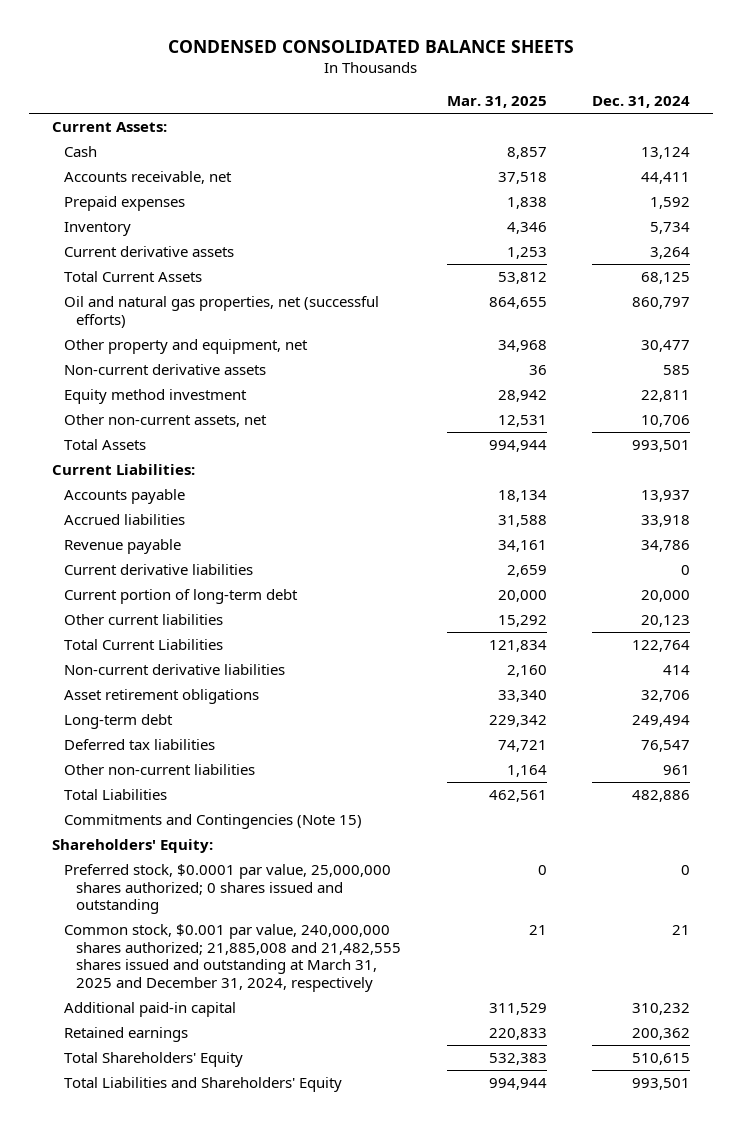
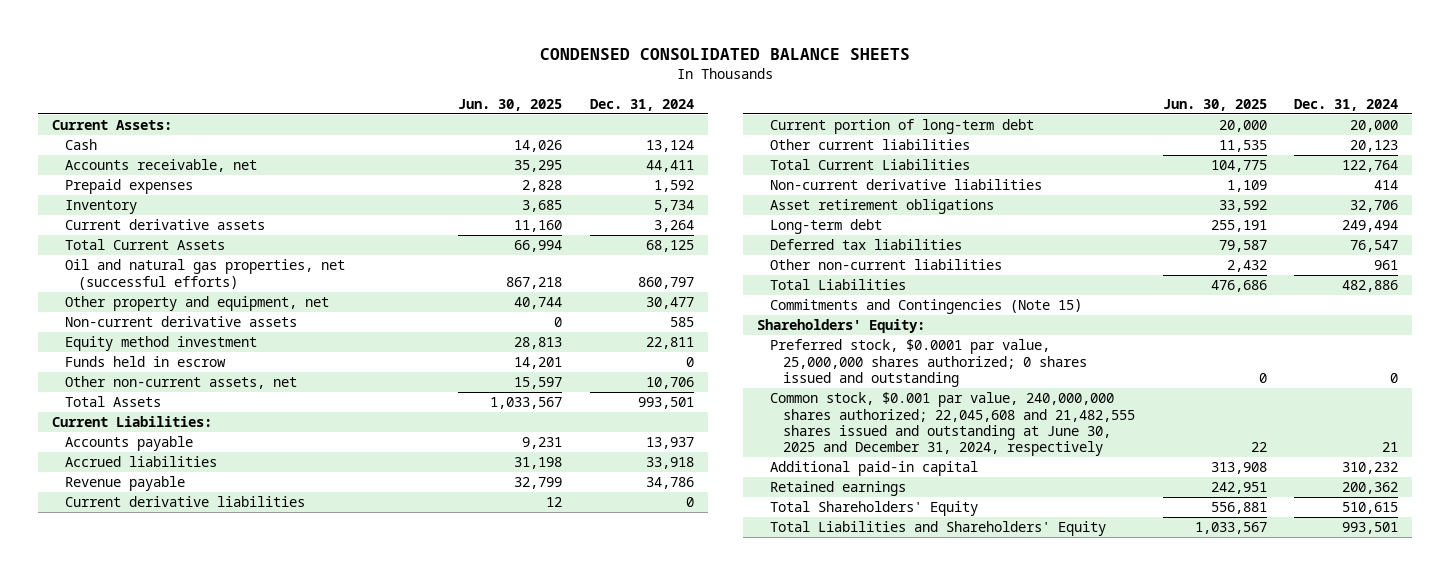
[446,96,547,109] Mar. 31, 2025 -> none
none -> [458,98,563,111] Jun. 30, 2025
none -> [65,356,227,368] Funds held in escrow
[64,923,402,993] Common stock, $0.001 par value, 240,000,000 shares authorized; 21,885,008 and 21,482,555 shares issued and outstanding at March 31, 2025 and December 31, 2024, respectively -> [769,392,1135,456] Common stock, $0.001 par value, 240,000,000 shares authorized; 22,045,608 and 21,482,555 shares issued and outstanding at June 30, 2025 and December 31, 2024, respectively

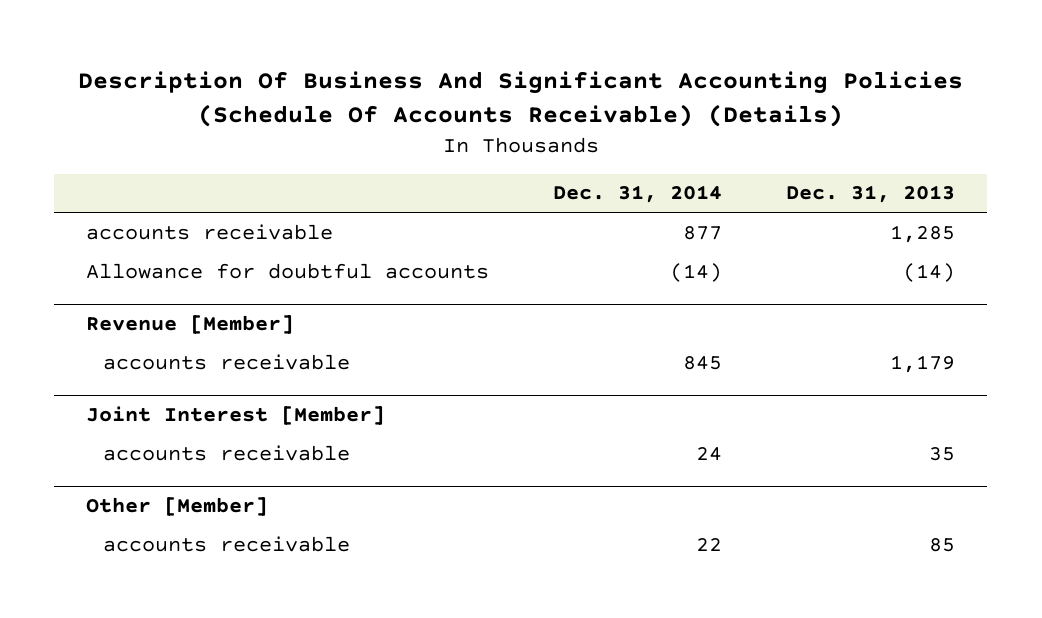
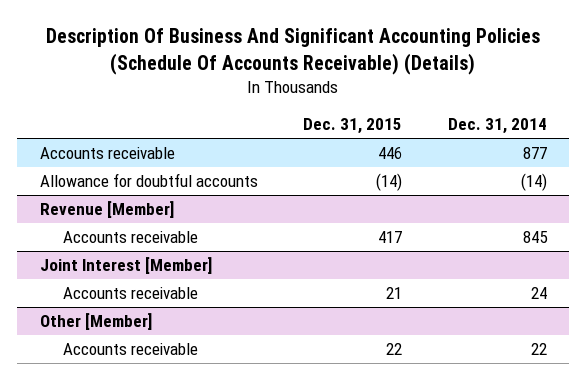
[786,185,956,204] Dec. 31, 2013 -> none
none -> [303,118,403,135] Dec. 31, 2015
[86,223,334,240] accounts receivable -> [39,147,175,160] Accounts receivable
[102,353,350,370] accounts receivable -> [63,231,199,244] Accounts receivable
[102,444,350,461] accounts receivable -> [63,287,199,300] Accounts receivable
[102,535,350,552] accounts receivable -> [63,343,199,356] Accounts receivable

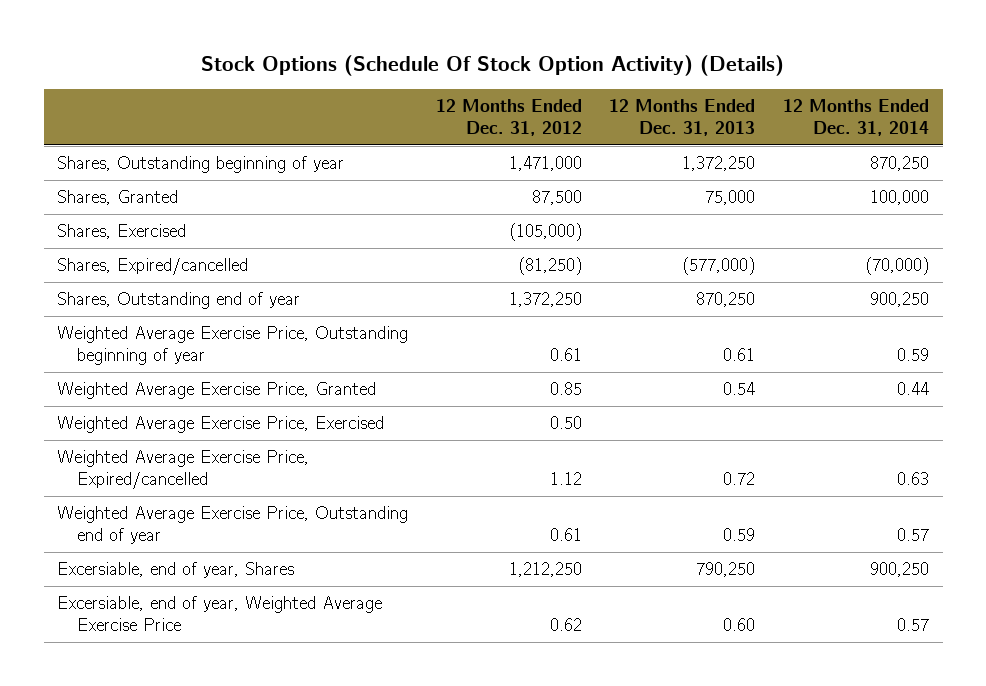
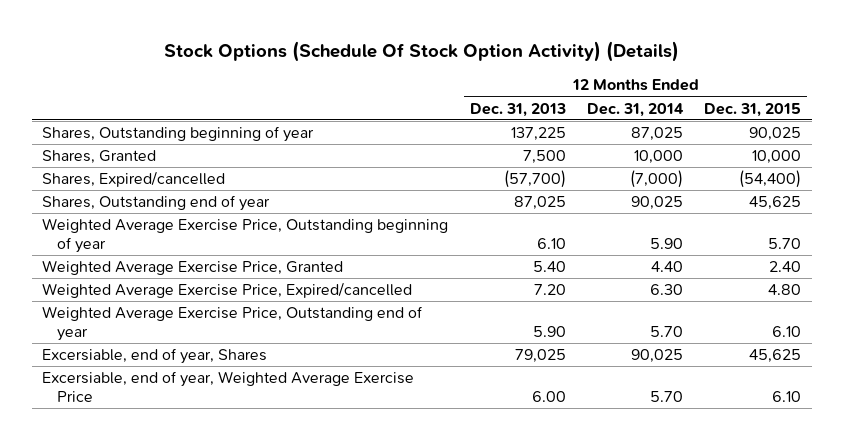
[435,99,582,137] 12 Months Ended Dec. 31, 2012 -> none
none -> [704,102,802,117] Dec. 31, 2015
[57,223,187,239] Shares, Exercised -> none
[57,415,385,433] Weighted Average Exercise Price, Exercised -> none
[682,155,756,171] 1,372,250 -> [510,127,566,142] 137,225
[869,155,929,171] 870,250 -> [631,127,684,142] 87,025
[705,189,756,205] 75,000 -> [522,150,566,165] 7,500
[869,189,929,205] 100,000 -> [634,150,684,165] 10,000
[682,256,756,275] (577,000) -> [503,170,566,189] (57,700)
[864,256,929,275] (70,000) -> [630,170,684,189] (7,000)
[696,291,756,307] 870,250 -> [513,196,566,211] 87,025
[869,291,929,307] 900,250 -> [631,196,684,211] 90,025
[723,348,756,362] 0.61 -> [536,237,566,249] 6.10
[896,348,929,362] 0.59 -> [650,237,684,249] 5.90
[723,381,756,395] 0.54 -> [532,261,566,273] 5.40
[896,381,929,395] 0.44 -> [651,261,684,273] 4.40
[723,472,756,486] 0.72 -> [533,284,566,296] 7.20
[896,472,929,486] 0.63 -> [650,284,684,296] 6.30
[723,528,756,542] 0.59 -> [532,325,566,337] 5.90
[896,528,929,542] 0.57 -> [650,325,684,337] 5.70
[696,561,756,577] 790,250 -> [514,349,566,364] 79,025
[869,561,929,577] 900,250 -> [631,349,684,364] 90,025
[723,618,756,632] 0.60 -> [531,390,566,402] 6.00
[896,618,929,632] 0.57 -> [650,390,684,402] 5.70

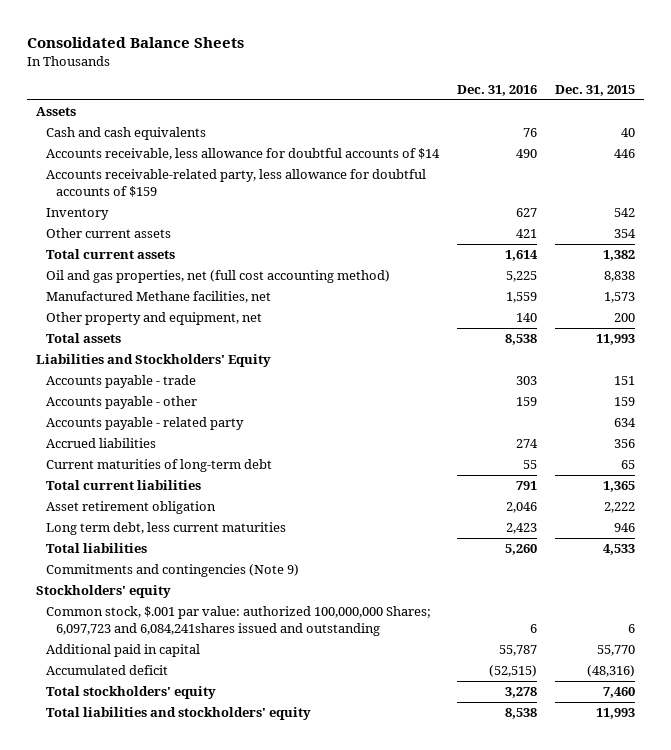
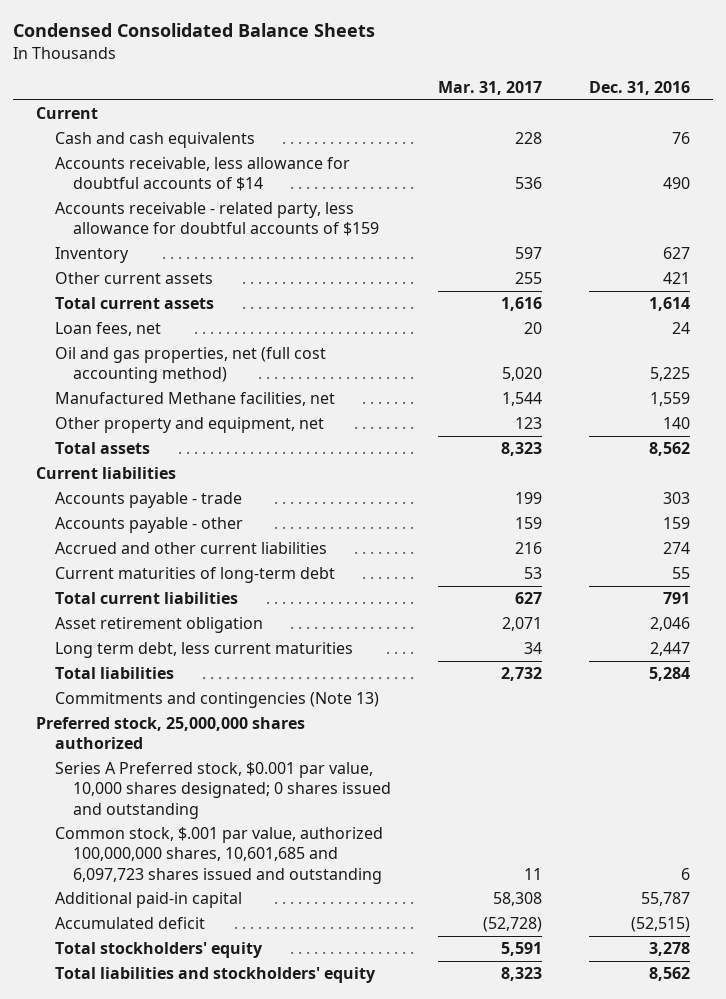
[27,36,245,48] Consolidated Balance Sheets -> [12,23,375,38] Condensed Consolidated Balance Sheets
[554,85,635,97] Dec. 31, 2015 -> none
none -> [437,80,542,95] Mar. 31, 2017
[36,107,77,117] Assets -> none
none -> [36,107,99,120] Current
[46,169,427,198] Accounts receivable-related party, less allowance for doubtful accounts of $159 -> [54,202,379,237] Accounts receivable - related party, less allowance for doubtful accounts of $159
none -> [54,322,161,337] Loan fees, net
[36,354,272,368] Liabilities and Stockholders' Equity -> none
[505,334,538,346] 8,538 -> [648,442,690,457] 8,562
none -> [36,467,177,480] Current liabilities
[46,417,245,431] Accounts payable - related party -> none
[46,438,157,449] Accrued liabilities -> [54,542,327,555] Accrued and other current liabilities
[36,585,172,599] Stockholders' equity -> none
[506,523,538,535] 2,423 -> [649,642,690,657] 2,447
[505,544,538,556] 5,260 -> [648,667,690,682] 5,284
[46,564,300,578] Commitments and contingencies (Note 9) -> [54,692,379,709] Commitments and contingencies (Note 13)
none -> [36,717,306,750] Preferred stock, 25,000,000 shares authorized
none -> [54,762,391,819] Series A Preferred stock, $0.001 par value, 10,000 shares designated; 0 shares issued and outstanding
[46,606,432,637] Common stock, $.001 par value: authorized 100,000,000 Shares; 6,097,723 and 6,084,241shares issued and outstanding -> [54,827,383,884] Common stock, $.001 par value, authorized 100,000,000 shares, 10,601,685 and 6,097,723 shares issued and outstanding
[46,644,201,658] Additional paid in capital -> [54,892,242,909] Additional paid-in capital
[505,708,538,720] 8,538 -> [648,967,690,982] 8,562

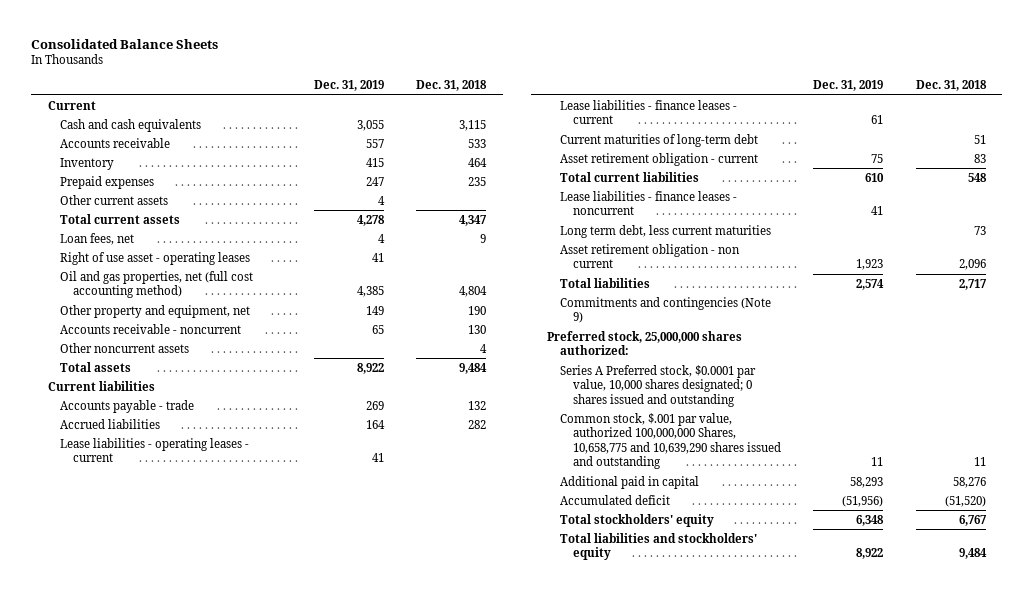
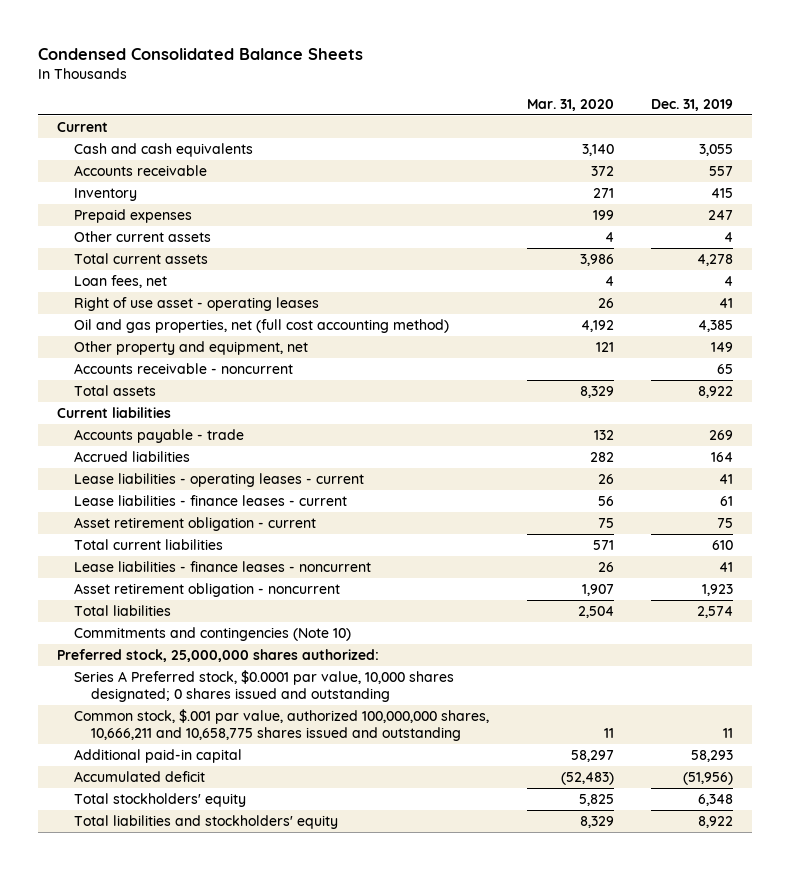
[31,38,219,49] Consolidated Balance Sheets -> [37,47,363,60] Condensed Consolidated Balance Sheets
[416,80,488,92] Dec. 31, 2018 -> none
none -> [526,99,614,112] Mar. 31, 2020
[60,342,190,353] Other noncurrent assets -> none
[560,133,759,147] Current maturities of long-term debt -> none
[560,224,772,238] Long term debt, less current maturities -> none
[560,243,741,269] Asset retirement obligation - non current -> [74,582,341,597] Asset retirement obligation - noncurrent
[560,296,772,324] Commitments and contingencies (Note 9) -> [74,626,352,641] Commitments and contingencies (Note 10)
[560,412,781,470] Common stock, $.001 par value, authorized 100,000,000 Shares, 10,658,775 and 10,639,290 shares issued and outstanding -> [74,708,490,742] Common stock, $.001 par value, authorized 100,000,000 shares, 10,666,211 and 10,658,775 shares issued and outstanding
[560,475,700,489] Additional paid in capital -> [74,748,243,763] Additional paid-in capital

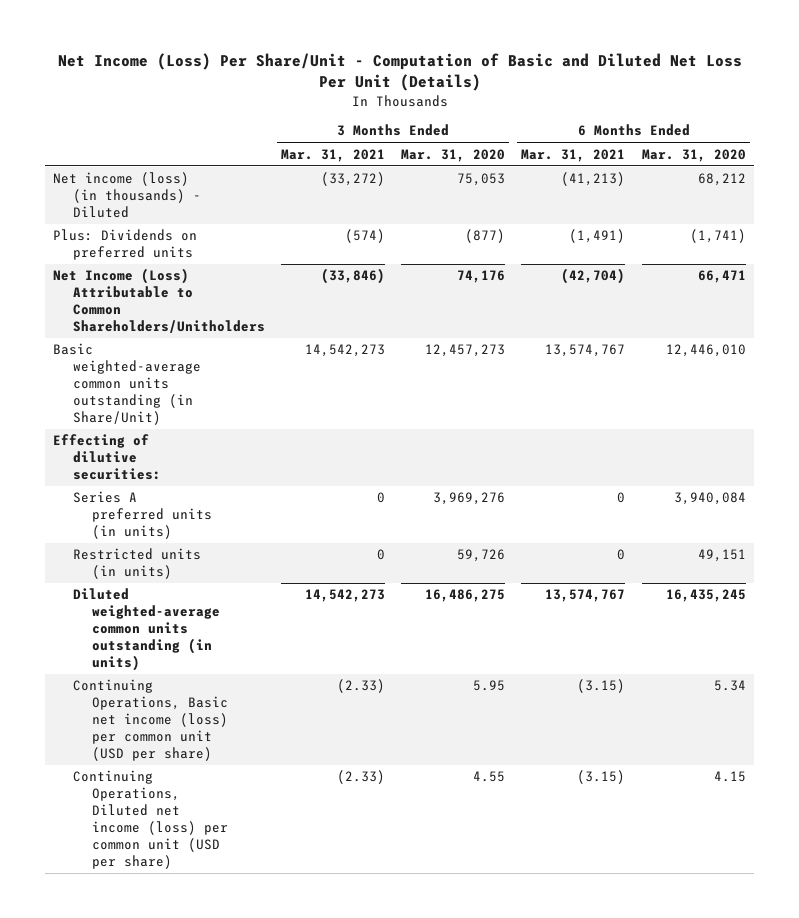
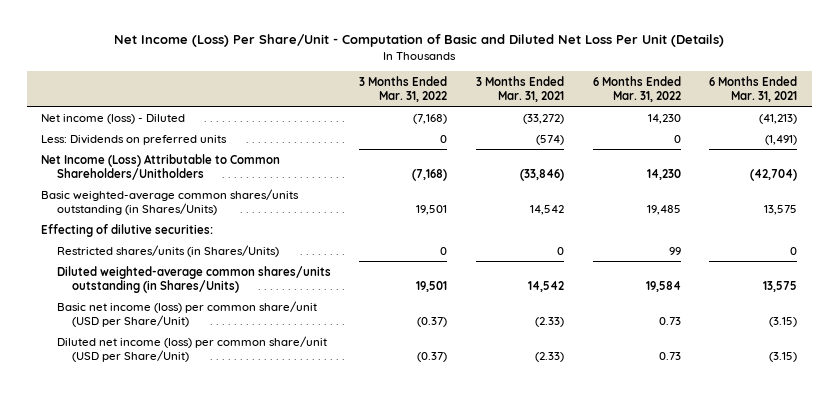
[401,148,506,162] Mar. 31, 2020 -> none
[641,148,746,162] Mar. 31, 2020 -> none
none -> [359,75,448,102] 3 Months Ended Mar. 31, 2022
none -> [592,75,681,102] 6 Months Ended Mar. 31, 2022
[53,172,201,219] Net income (loss) (in thousands) - Diluted -> [40,113,185,124] Net income (loss) - Diluted
[53,229,198,261] Plus: Dividends on preferred units -> [40,134,227,145] Less: Dividends on preferred units
[53,343,201,426] Basic weighted-average common units outstanding (in Share/Unit) -> [40,188,299,215] Basic weighted-average common shares/units outstanding (in Shares/Units)
[304,344,385,358] 14,542,273 -> [529,204,564,215] 14,542
[545,344,626,358] 13,574,767 -> [764,204,798,215] 13,575
[72,491,212,540] Series A preferred units (in units) -> none
[72,548,201,580] Restricted units (in units) -> [56,244,279,257] Restricted shares/units (in Shares/Units)
[72,588,220,672] Diluted weighted-average common units outstanding (in units) -> [56,265,331,293] Diluted weighted-average common shares/units outstanding (in Shares/Units)
[304,589,385,603] 14,542,273 -> [527,280,564,292] 14,542
[545,589,626,603] 13,574,767 -> [763,280,798,292] 13,575
[72,679,228,762] Continuing Operations, Basic net income (loss) per common unit (USD per share) -> [56,300,317,327] Basic net income (loss) per common share/unit (USD per Share/Unit)
[72,770,228,870] Continuing Operations, Diluted net income (loss) per common unit (USD per share) -> [56,335,327,362] Diluted net income (loss) per common share/unit (USD per Share/Unit)

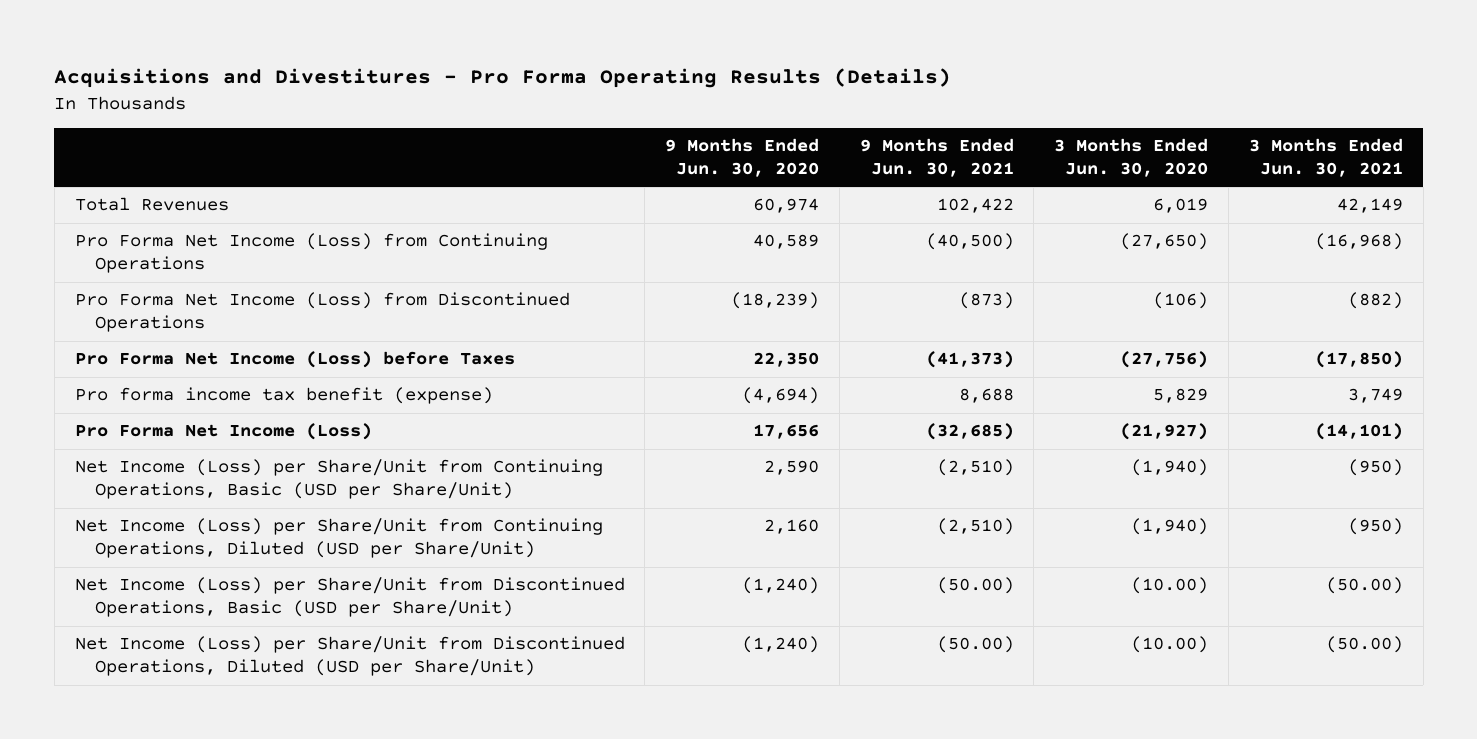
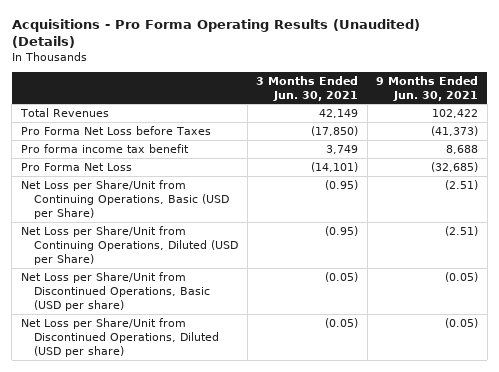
[54,68,952,89] Acquisitions and Divestitures - Pro Forma Operating Results (Details) -> [11,18,420,48] Acquisitions - Pro Forma Operating Results (Unaudited) (Details)
[665,137,820,177] 9 Months Ended Jun. 30, 2020 -> none
[1054,137,1209,177] 3 Months Ended Jun. 30, 2020 -> none
[74,233,548,274] Pro Forma Net Income (Loss) from Continuing Operations -> none
[74,292,570,333] Pro Forma Net Income (Loss) from Discontinued Operations -> none
[74,351,515,369] Pro Forma Net Income (Loss) before Taxes -> [20,125,211,135] Pro Forma Net Loss before Taxes
[74,387,493,405] Pro forma income tax benefit (expense) -> [20,143,189,153] Pro forma income tax benefit
[74,423,372,441] Pro Forma Net Income (Loss) -> [20,162,132,171] Pro Forma Net Loss
[74,459,603,500] Net Income (Loss) per Share/Unit from Continuing Operations, Basic (USD per Share/Unit) -> [20,179,230,219] Net Loss per Share/Unit from Continuing Operations, Basic (USD per Share)
[936,459,1014,477] (2,510) -> [445,179,479,190] (2.51)
[1347,459,1403,477] (950) -> [325,179,359,190] (0.95)
[74,518,603,559] Net Income (Loss) per Share/Unit from Continuing Operations, Diluted (USD per Share/Unit) -> [20,225,239,265] Net Loss per Share/Unit from Continuing Operations, Diluted (USD per Share)
[936,518,1014,536] (2,510) -> [445,225,479,236] (2.51)
[1347,518,1403,536] (950) -> [325,225,359,236] (0.95)
[74,577,625,618] Net Income (Loss) per Share/Unit from Discontinued Operations, Basic (USD per Share/Unit) -> [20,271,211,311] Net Loss per Share/Unit from Discontinued Operations, Basic (USD per share)
[936,577,1014,595] (50.00) -> [445,271,479,282] (0.05)
[1325,577,1403,595] (50.00) -> [325,271,359,282] (0.05)
[74,636,625,677] Net Income (Loss) per Share/Unit from Discontinued Operations, Diluted (USD per Share/Unit) -> [20,317,220,357] Net Loss per Share/Unit from Discontinued Operations, Diluted (USD per share)
[936,636,1014,654] (50.00) -> [445,317,479,328] (0.05)
[1325,636,1403,654] (50.00) -> [325,317,359,328] (0.05)

